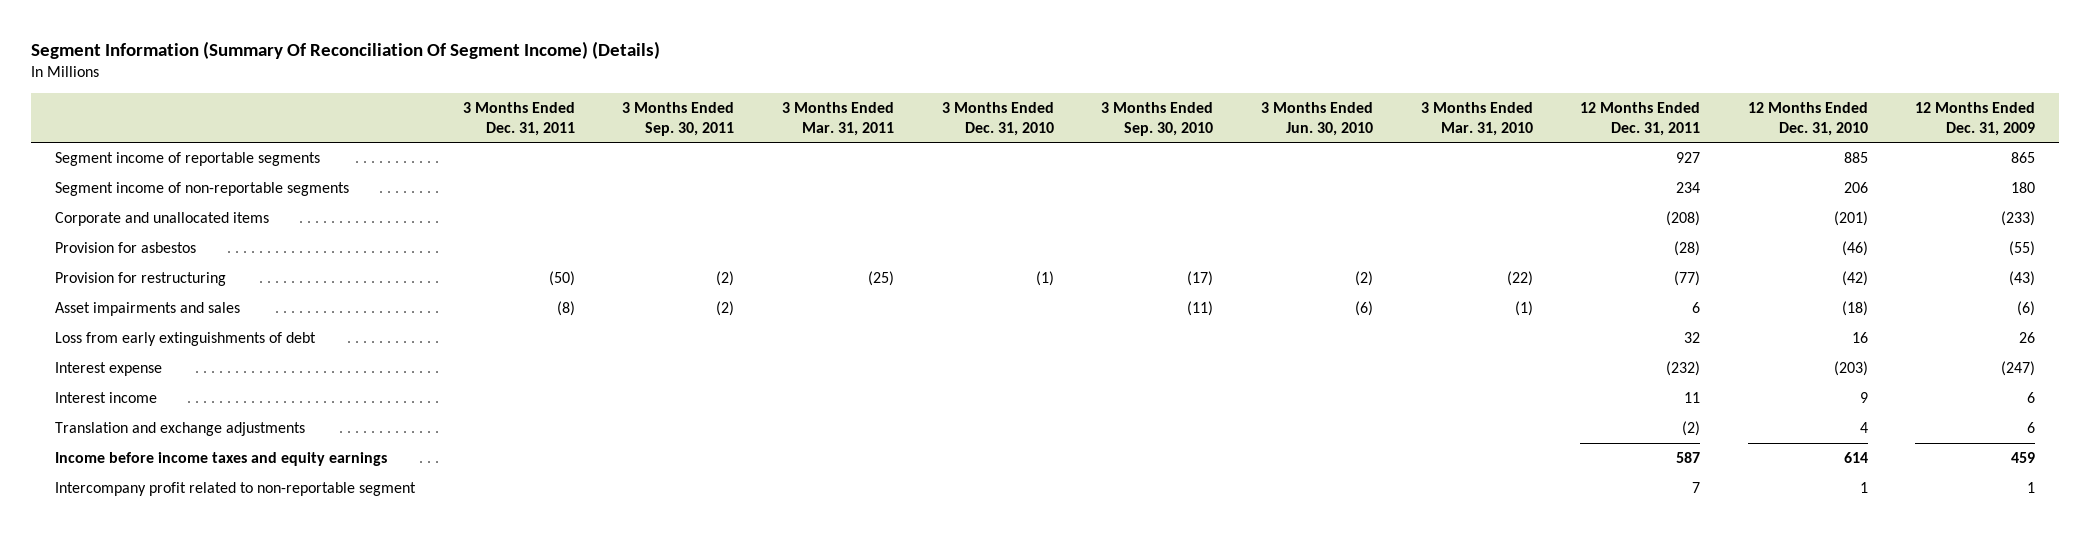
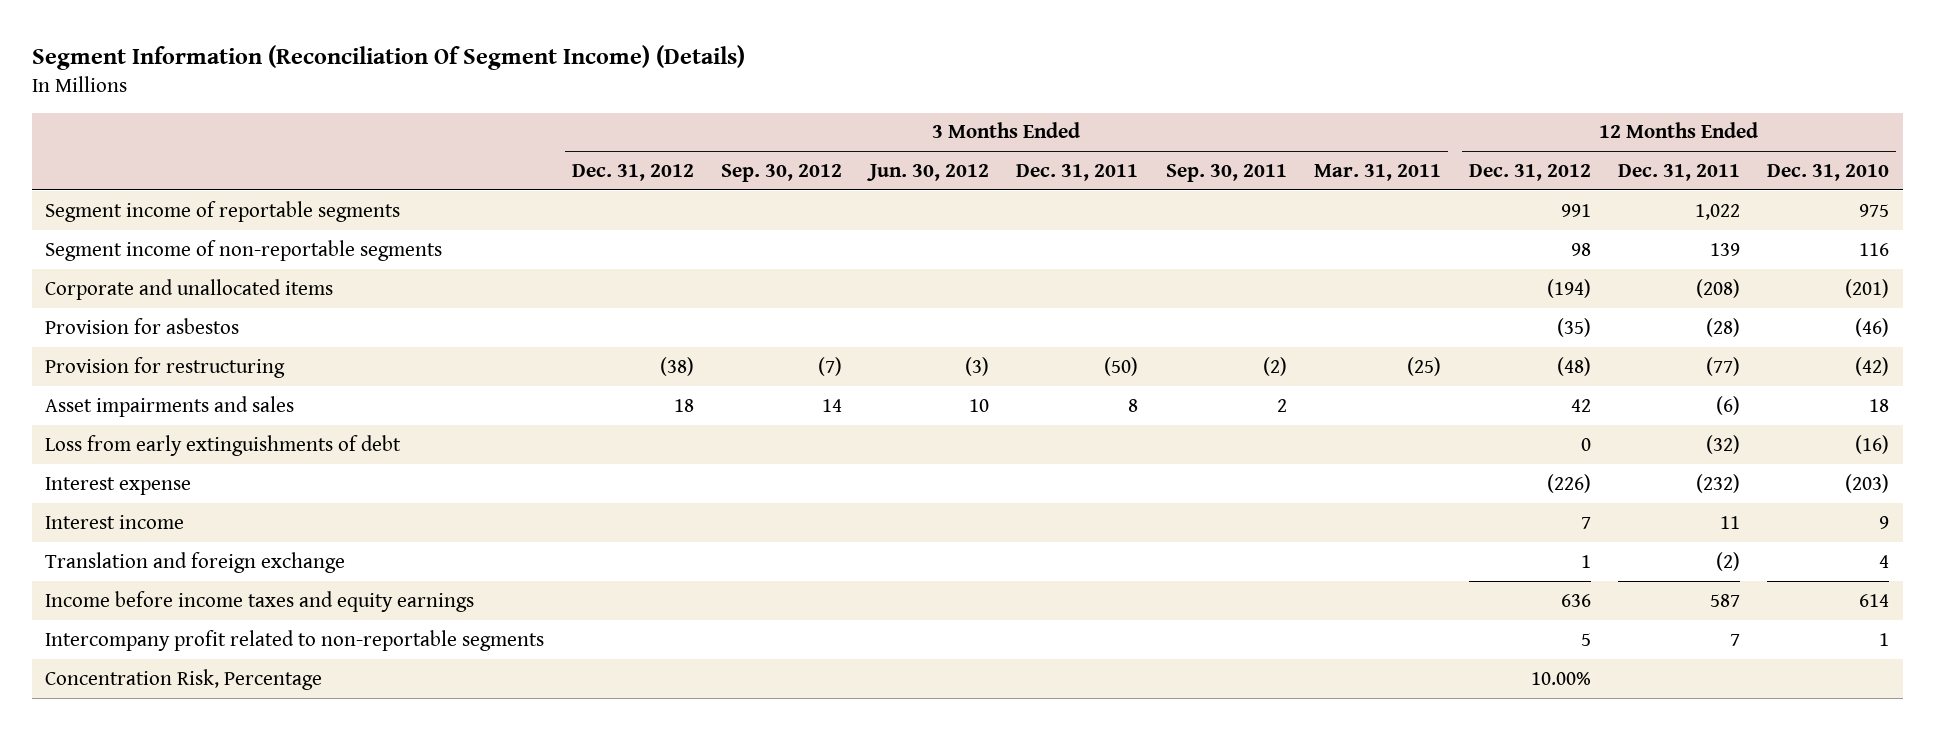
[31,41,661,60] Segment Information (Summary Of Reconciliation Of Segment Income) (Details) -> [31,44,745,70] Segment Information (Reconciliation Of Segment Income) (Details)
[941,102,1054,136] 3 Months Ended Dec. 31, 2010 -> none
[1101,102,1214,136] 3 Months Ended Sep. 30, 2010 -> none
[1260,102,1373,136] 3 Months Ended Jun. 30, 2010 -> none
[1420,102,1533,136] 3 Months Ended Mar. 31, 2010 -> none
[1915,102,2036,136] 12 Months Ended Dec. 31, 2009 -> none
none -> [571,163,694,181] Dec. 31, 2012
none -> [721,163,843,182] Sep. 30, 2012
none -> [866,163,989,181] Jun. 30, 2012
none -> [1468,163,1591,181] Dec. 31, 2012
[1676,152,1701,164] 927 -> [1694,203,1740,220] 1,022
[1843,152,1868,164] 885 -> [1859,203,1890,217] 975
[1676,182,1701,194] 234 -> [1709,242,1740,256] 139
[1843,182,1868,194] 206 -> [1859,242,1890,256] 116
[556,301,575,317] (8) -> [1128,398,1139,412] 8
[716,301,735,317] (2) -> [1276,398,1287,412] 2
[1692,302,1701,314] 6 -> [1715,395,1740,415] (6)
[1841,301,1868,317] (18) -> [1869,398,1890,412] 18
[1684,332,1701,344] 32 -> [1705,434,1740,454] (32)
[1851,332,1868,344] 16 -> [1855,434,1890,454] (16)
[55,422,306,437] Translation and exchange adjustments -> [45,551,346,573] Translation and foreign exchange
[55,482,417,497] Intercompany profit related to non-reportable segment -> [45,629,545,651] Intercompany profit related to non-reportable segments
none -> [45,668,323,690] Concentration Risk, Percentage

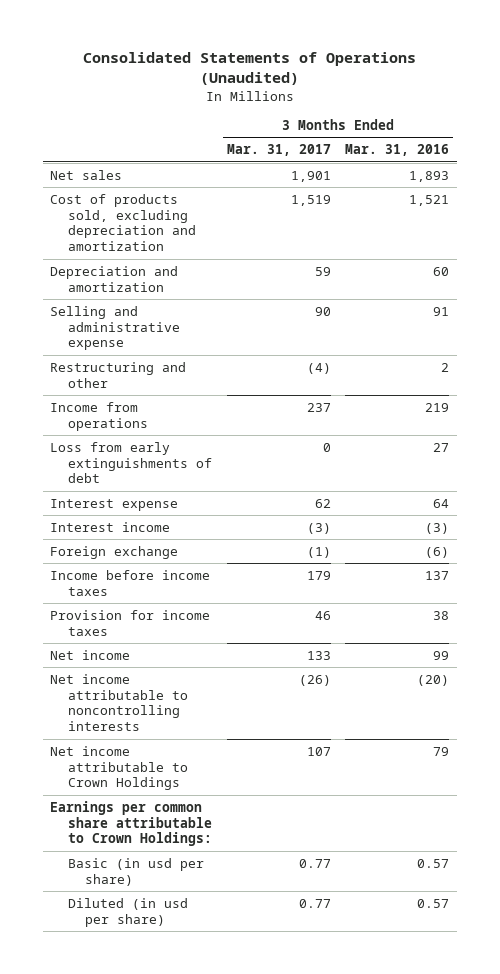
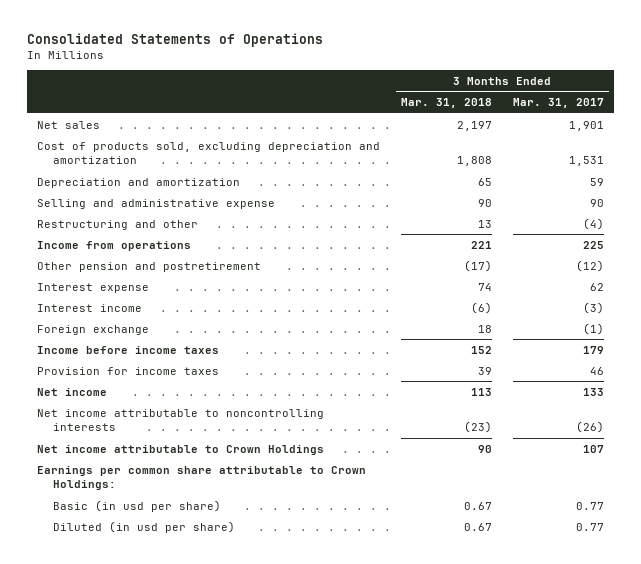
[82,52,416,86] Consolidated Statements of Operations (Unaudited) -> [27,33,324,48] Consolidated Statements of Operations
[345,144,450,157] Mar. 31, 2016 -> none
none -> [400,98,492,109] Mar. 31, 2018
[290,194,331,206] 1,519 -> [568,155,604,166] 1,531
[50,441,212,484] Loss from early extinguishments of debt -> none
[306,402,331,412] 237 -> [582,240,604,249] 225
none -> [37,261,262,272] Other pension and postretirement

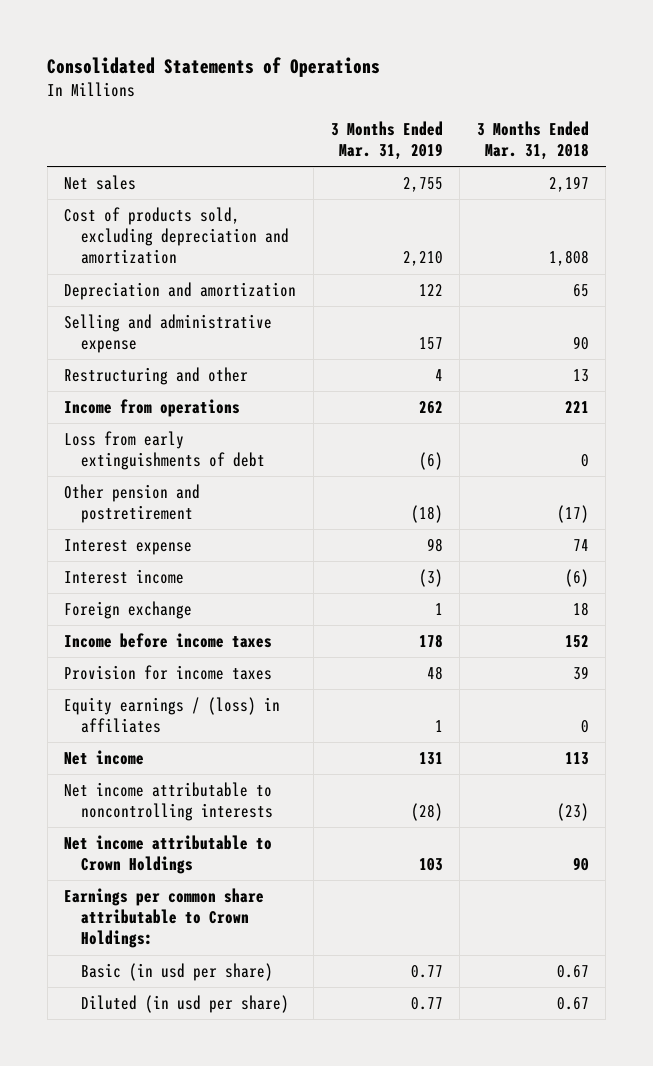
[512,98,604,109] Mar. 31, 2017 -> none
none -> [330,120,443,161] 3 Months Ended Mar. 31, 2019
none -> [64,430,265,471] Loss from early extinguishments of debt
none -> [64,696,281,734] Equity earnings / (loss) in affiliates

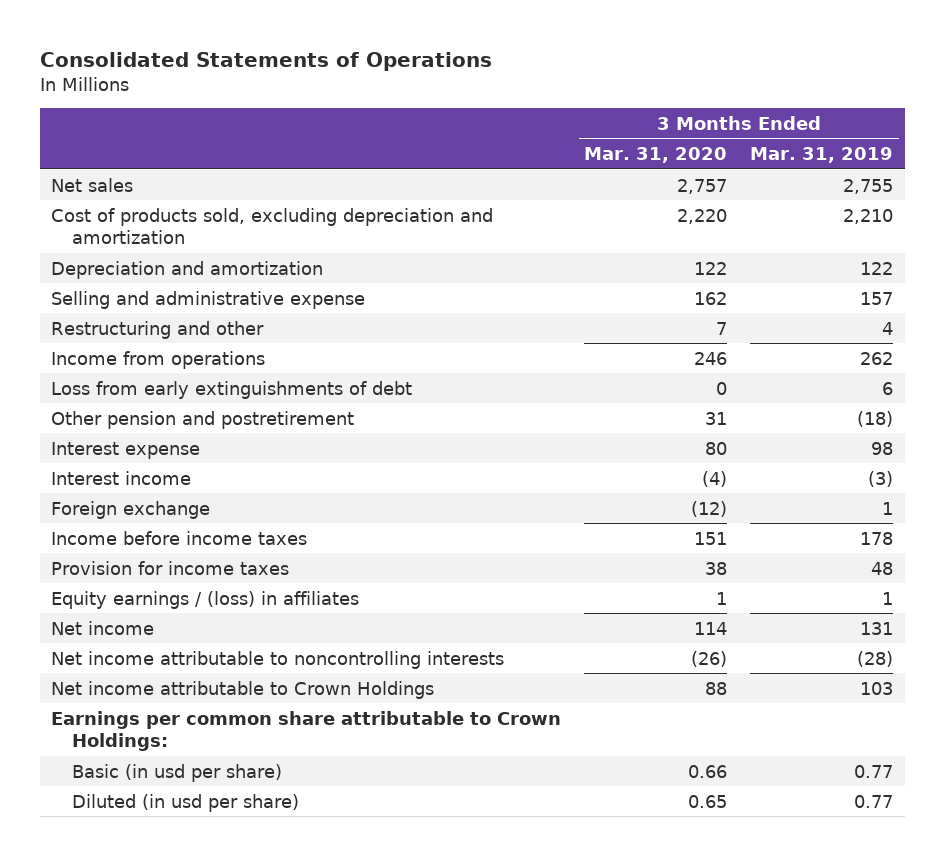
[476,120,589,161] 3 Months Ended Mar. 31, 2018 -> none
none -> [584,147,728,164] Mar. 31, 2020
[418,452,443,471] (6) -> [882,381,894,395] 6

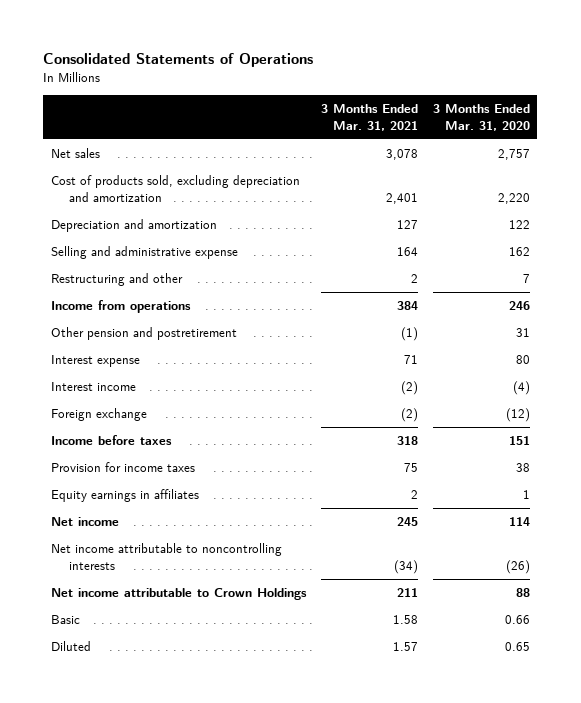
[750,147,894,164] Mar. 31, 2019 -> none
none -> [320,103,418,131] 3 Months Ended Mar. 31, 2021
[51,380,413,399] Loss from early extinguishments of debt -> none
[51,530,308,545] Income before income taxes -> [50,435,172,446] Income before taxes
[51,590,360,609] Equity earnings / (loss) in affiliates -> [50,489,199,503] Equity earnings in affiliates
[51,710,562,751] Earnings per common share attributable to Crown Holdings: -> none
[72,763,283,782] Basic (in usd per share) -> [50,615,80,625] Basic
[72,793,300,812] Diluted (in usd per share) -> [50,641,91,652] Diluted

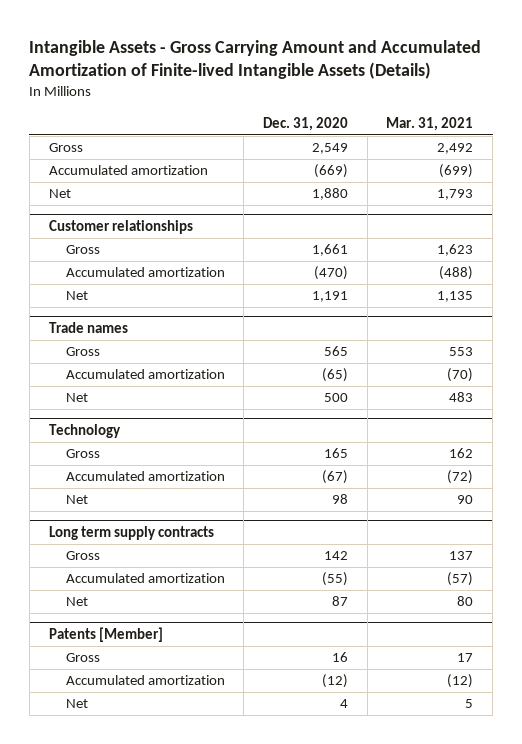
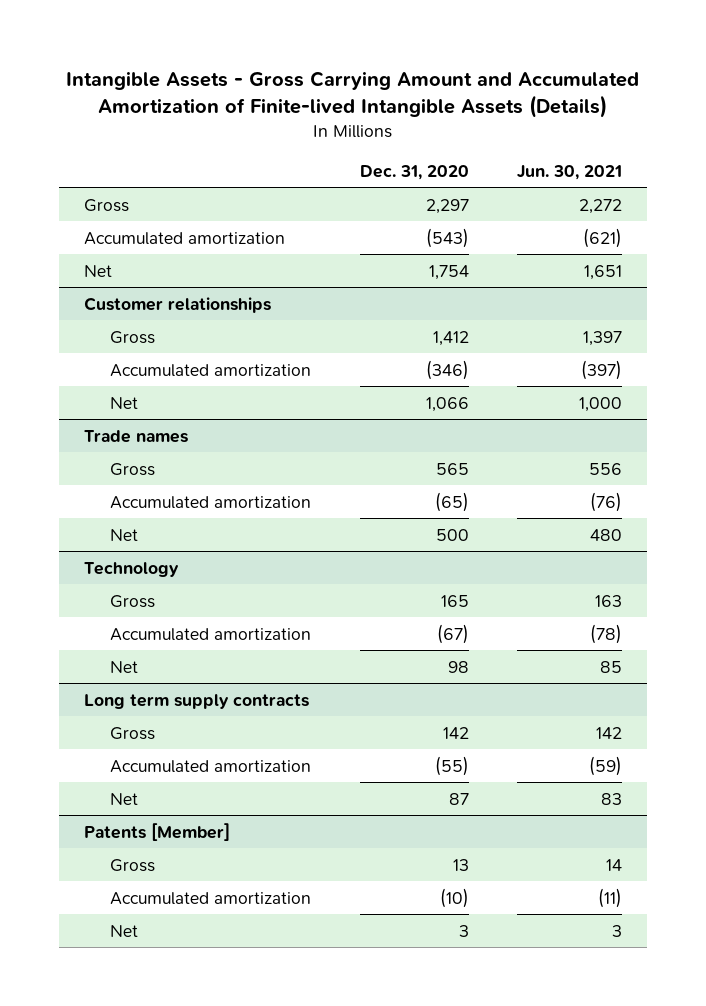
[386,116,474,131] Mar. 31, 2021 -> none
none -> [517,164,623,180] Jun. 30, 2021
[312,143,349,155] 2,549 -> [425,198,469,214] 2,297
[314,164,349,179] (669) -> [425,227,469,248] (543)
[312,188,349,201] 1,880 -> [428,264,469,280] 1,754
[312,244,349,257] 1,661 -> [432,330,469,346] 1,412
[314,266,349,281] (470) -> [425,359,469,380] (346)
[312,291,349,303] 1,191 -> [425,396,469,412] 1,066
[332,652,349,663] 16 -> [452,858,469,871] 13
[322,674,349,689] (12) -> [439,887,469,908] (10)
[340,699,349,709] 4 -> [458,924,469,937] 3

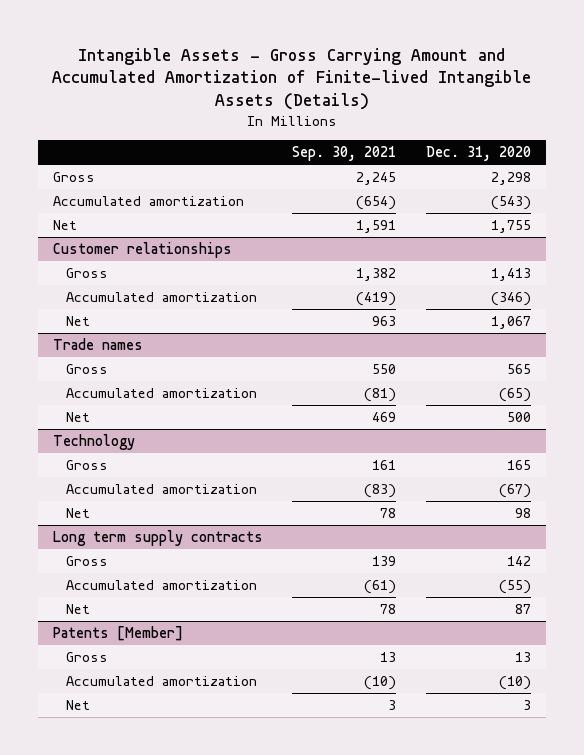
[517,164,623,180] Jun. 30, 2021 -> none
none -> [292,146,397,162] Sep. 30, 2021
[425,198,469,214] 2,297 -> [491,171,532,185] 2,298
[428,264,469,280] 1,754 -> [491,219,532,233] 1,755
[432,330,469,346] 1,412 -> [491,267,532,281] 1,413
[425,396,469,412] 1,066 -> [491,315,532,329] 1,067

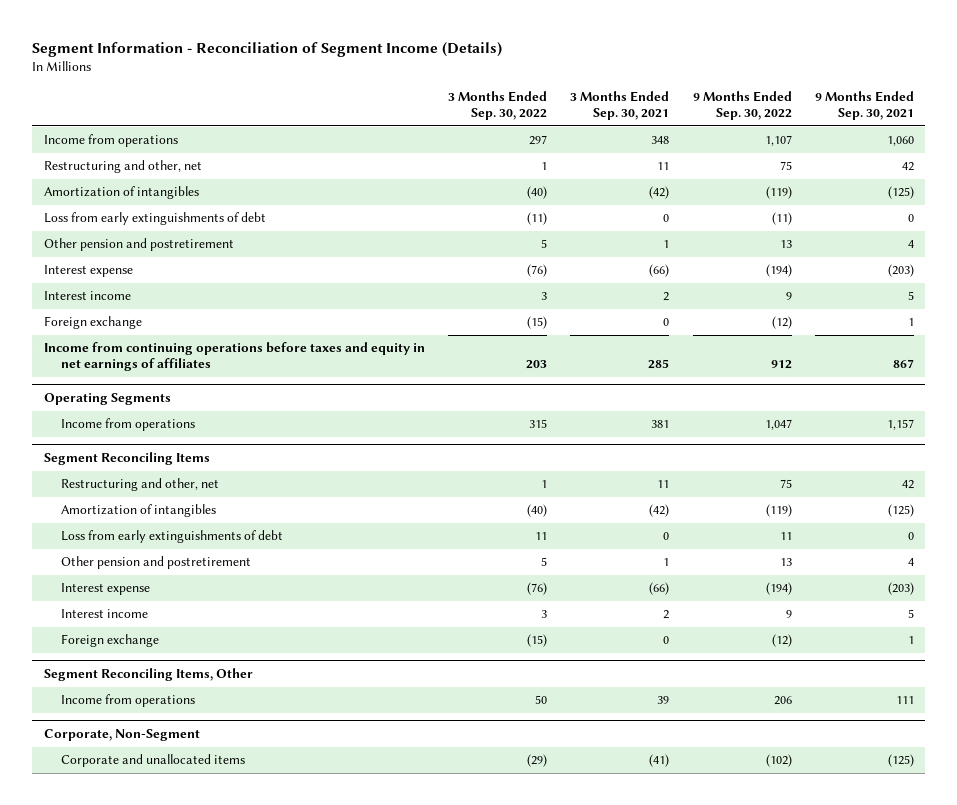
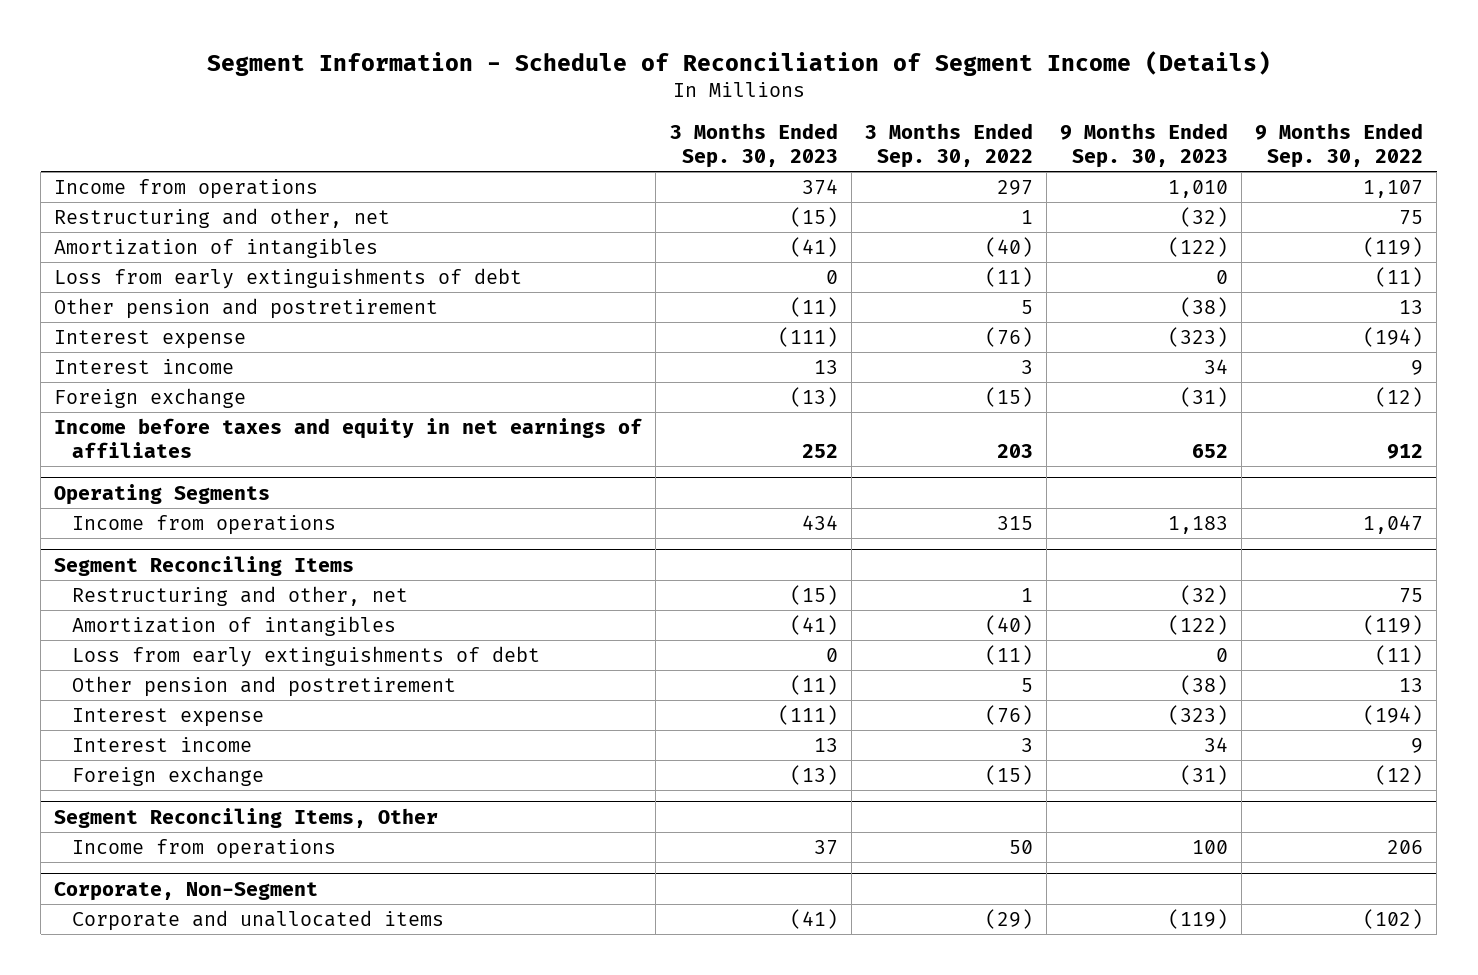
[31,41,502,57] Segment Information - Reconciliation of Segment Income (Details) -> [206,51,1271,77] Segment Information - Schedule of Reconciliation of Segment Income (Details)
[570,91,670,120] 3 Months Ended Sep. 30, 2021 -> none
[814,91,914,120] 9 Months Ended Sep. 30, 2021 -> none
none -> [669,123,838,168] 3 Months Ended Sep. 30, 2023
none -> [1060,123,1229,168] 9 Months Ended Sep. 30, 2023
[43,342,425,372] Income from continuing operations before taxes and equity in net earnings of affiliates -> [54,418,643,458] Income before taxes and equity in net earnings of affiliates
[534,532,547,541] 11 -> [984,645,1033,666] (11)
[779,532,792,541] 11 -> [1375,645,1424,666] (11)

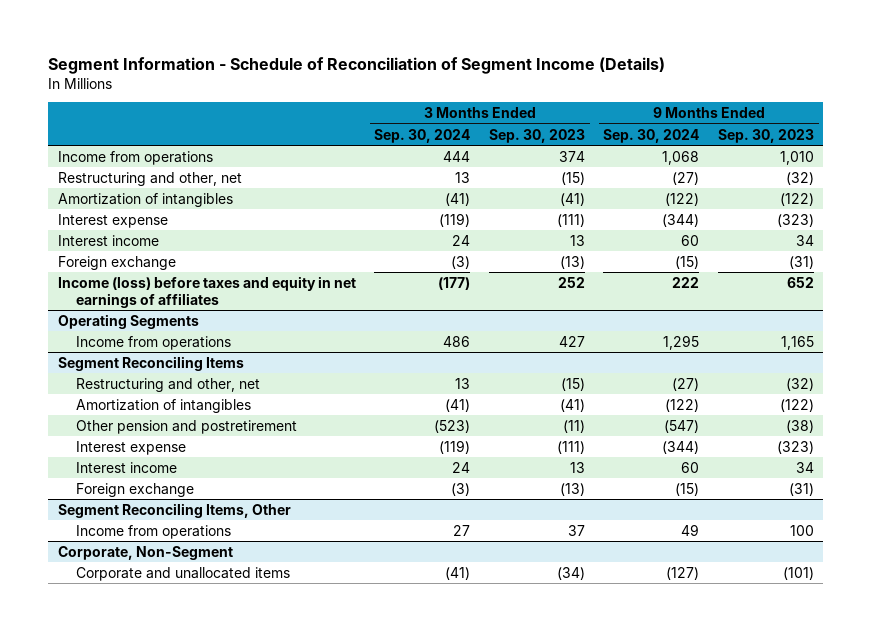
[864,123,1033,168] 3 Months Ended Sep. 30, 2022 -> none
[1255,123,1424,168] 9 Months Ended Sep. 30, 2022 -> none
none -> [374,128,471,143] Sep. 30, 2024
none -> [603,128,700,143] Sep. 30, 2024
[54,268,523,290] Loss from early extinguishments of debt -> none
[54,298,439,320] Other pension and postretirement -> none
[54,418,643,458] Income before taxes and equity in net earnings of affiliates -> [57,275,356,308] Income (loss) before taxes and equity in net earnings of affiliates
[801,515,838,531] 434 -> [558,335,585,347] 427
[1168,516,1229,535] 1,183 -> [781,335,815,350] 1,165
[72,646,541,668] Loss from early extinguishments of debt -> none
[789,909,838,930] (41) -> [556,566,585,580] (34)
[1168,909,1229,930] (119) -> [783,566,815,580] (101)

